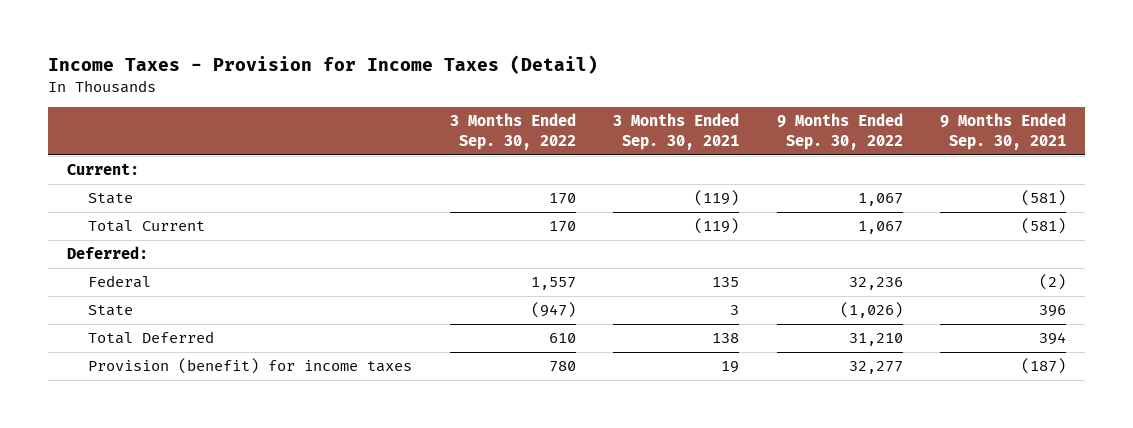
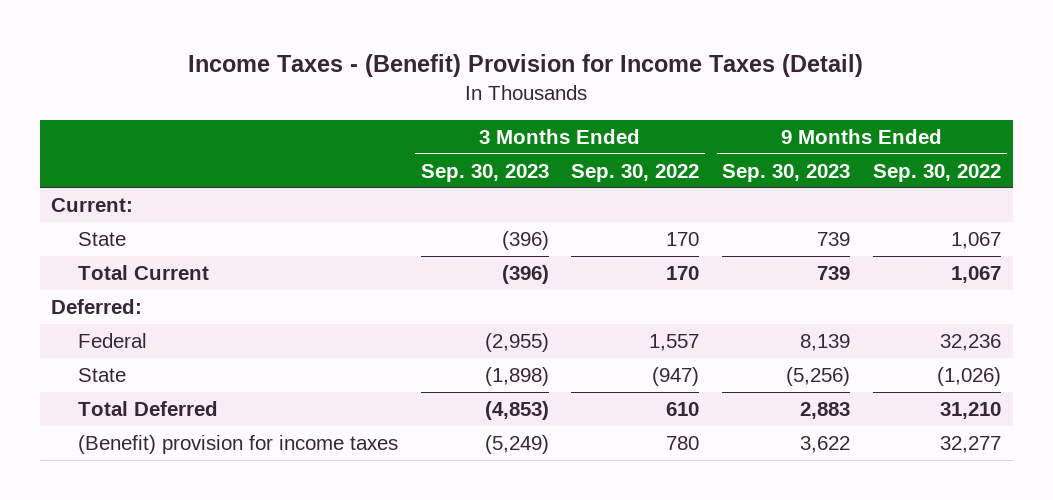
[47,55,598,75] Income Taxes - Provision for Income Taxes (Detail) -> [188,53,864,77] Income Taxes - (Benefit) Provision for Income Taxes (Detail)
[613,113,740,151] 3 Months Ended Sep. 30, 2021 -> none
[939,113,1066,151] 9 Months Ended Sep. 30, 2021 -> none
none -> [420,163,549,182] Sep. 30, 2023
none -> [722,163,851,182] Sep. 30, 2023
[88,358,413,375] Provision (benefit) for income taxes -> [77,434,398,454] (Benefit) provision for income taxes

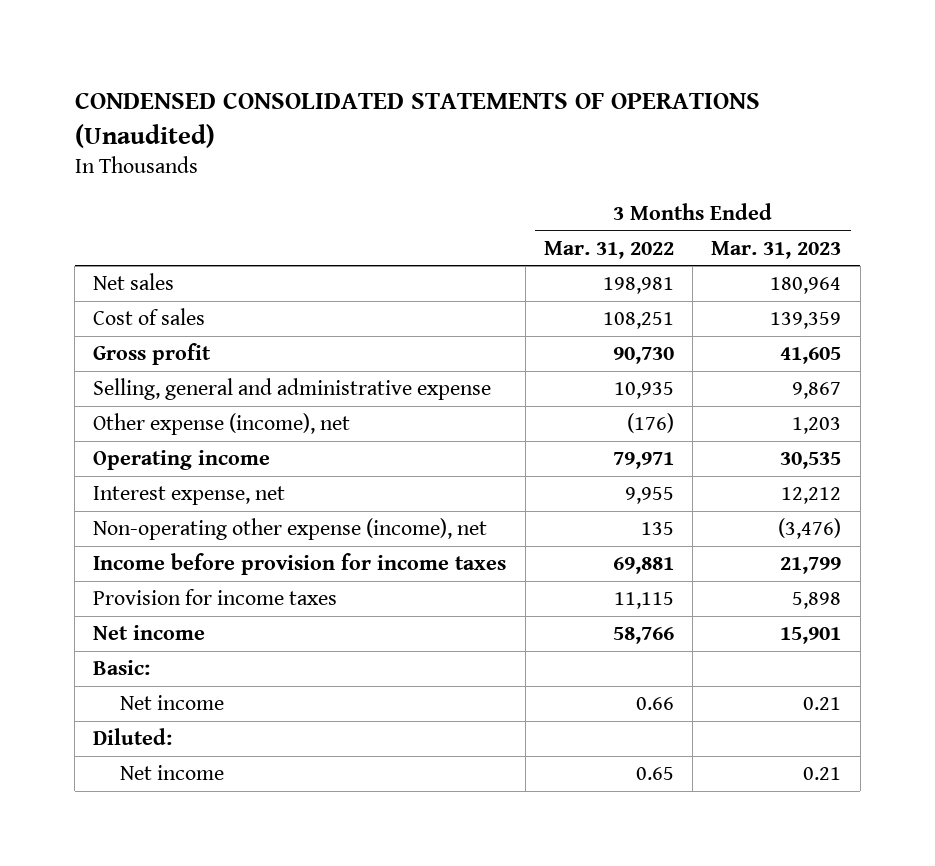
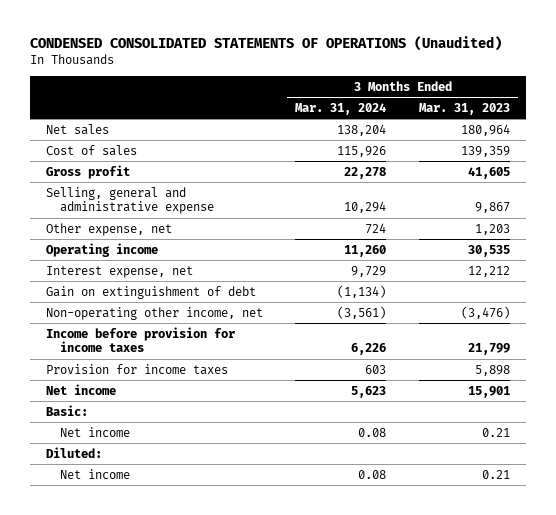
[543,240,674,259] Mar. 31, 2022 -> none
none -> [295,102,387,115] Mar. 31, 2024
[93,413,351,436] Other expense (income), net -> [45,222,172,236] Other expense, net
none -> [45,285,256,299] Gain on extinguishment of debt
[93,518,488,541] Non-operating other expense (income), net -> [45,306,263,320] Non-operating other income, net

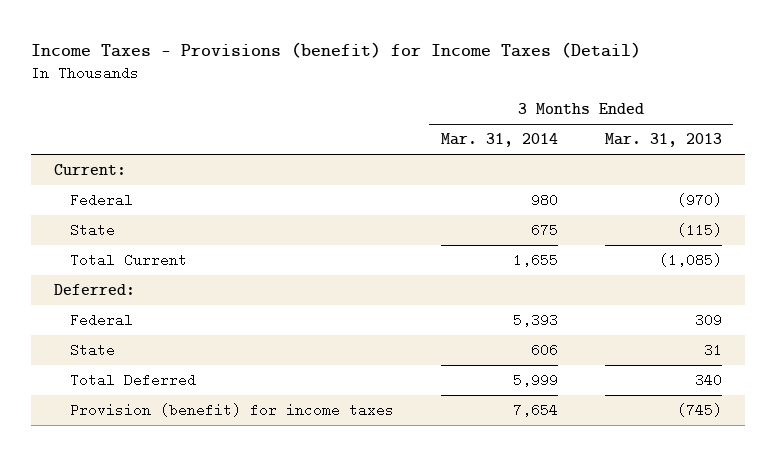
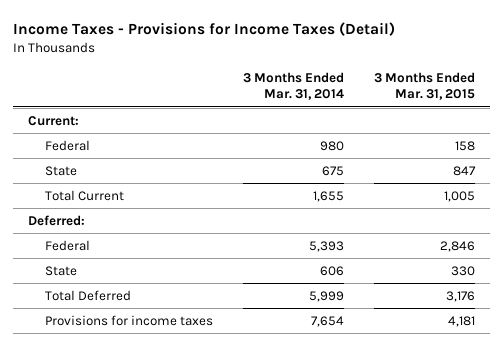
[30,41,641,58] Income Taxes - Provisions (benefit) for Income Taxes (Detail) -> [12,21,395,36] Income Taxes - Provisions for Income Taxes (Detail)
[604,133,722,148] Mar. 31, 2013 -> none
none -> [373,72,475,101] 3 Months Ended Mar. 31, 2015
[69,402,394,417] Provision (benefit) for income taxes -> [44,314,213,326] Provisions for income taxes

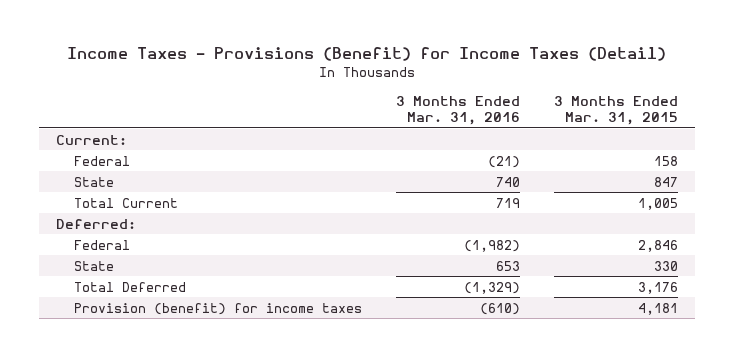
[12,21,395,36] Income Taxes - Provisions for Income Taxes (Detail) -> [66,47,666,62] Income Taxes - Provisions (Benefit) for Income Taxes (Detail)
[242,72,344,101] 3 Months Ended Mar. 31, 2014 -> none
none -> [395,95,520,125] 3 Months Ended Mar. 31, 2016
[44,314,213,326] Provisions for income taxes -> [74,302,363,315] Provision (benefit) for income taxes

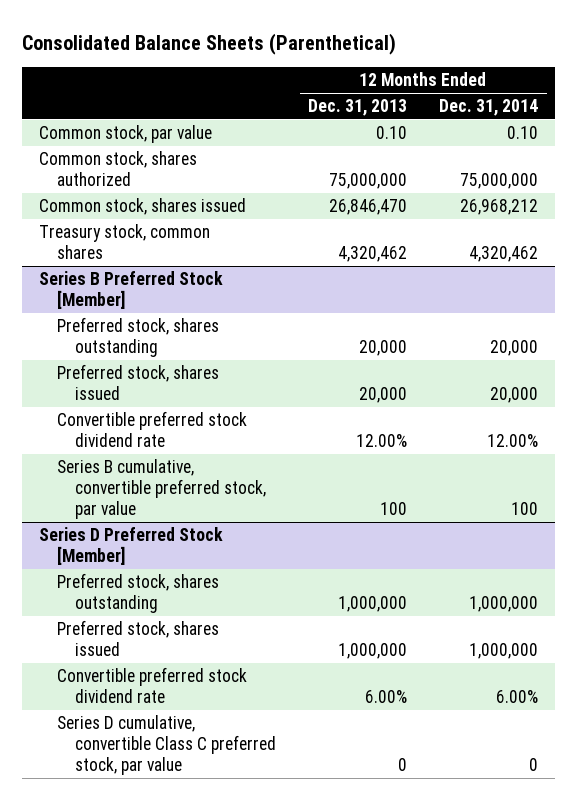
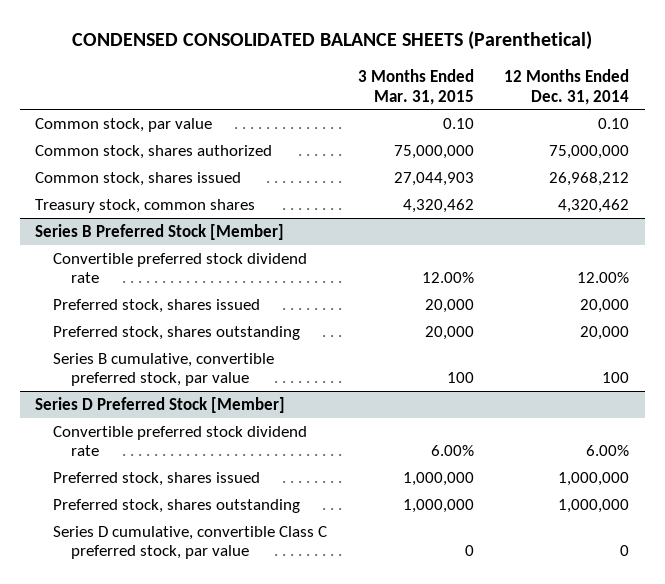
[22,32,397,55] Consolidated Balance Sheets (Parenthetical) -> [72,31,593,51] CONDENSED CONSOLIDATED BALANCE SHEETS (Parenthetical)
[308,99,408,117] Dec. 31, 2013 -> none
none -> [357,68,474,105] 3 Months Ended Mar. 31, 2015
[56,364,219,401] Preferred stock, shares issued -> [52,298,260,313] Preferred stock, shares issued
[56,317,219,358] Preferred stock, shares outstanding -> [52,325,300,340] Preferred stock, shares outstanding
[56,620,219,657] Preferred stock, shares issued -> [52,471,260,486] Preferred stock, shares issued
[56,573,219,614] Preferred stock, shares outstanding -> [52,498,300,513] Preferred stock, shares outstanding

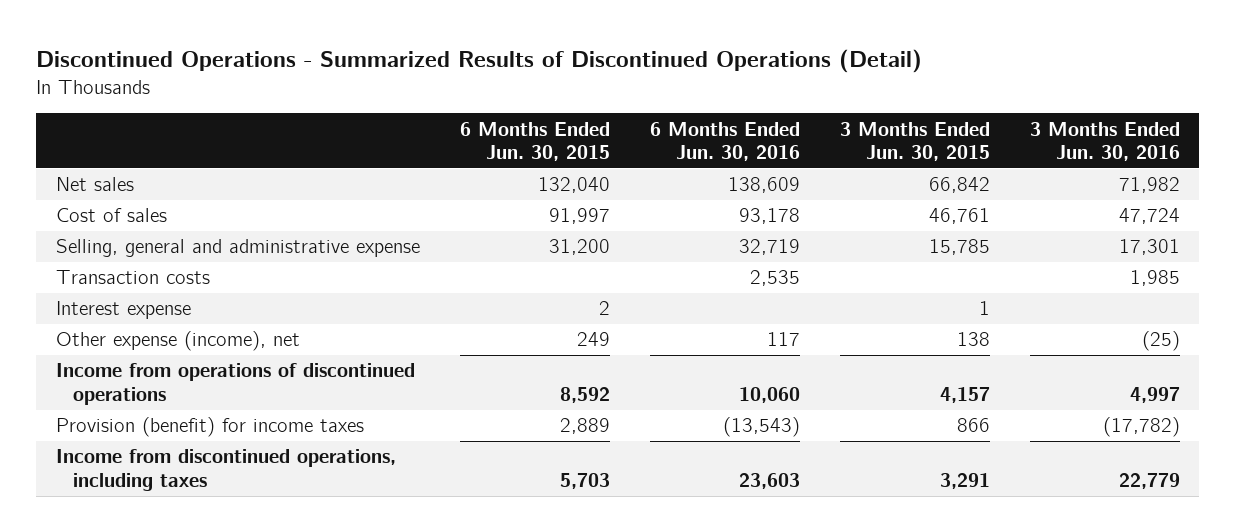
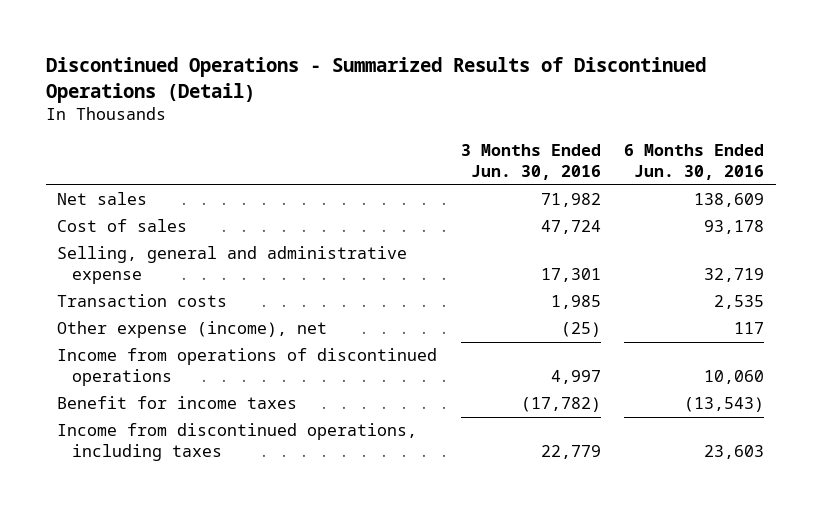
[459,121,610,162] 6 Months Ended Jun. 30, 2015 -> none
[839,121,990,162] 3 Months Ended Jun. 30, 2015 -> none
[55,301,191,320] Interest expense -> none
[55,417,364,438] Provision (benefit) for income taxes -> [57,396,298,410] Benefit for income taxes

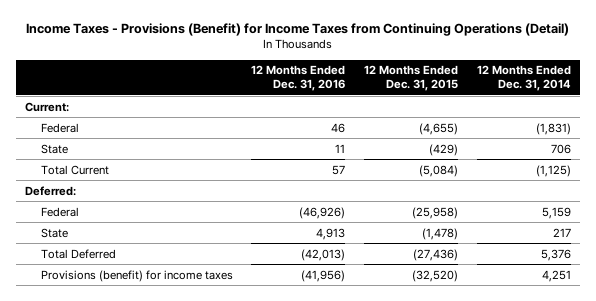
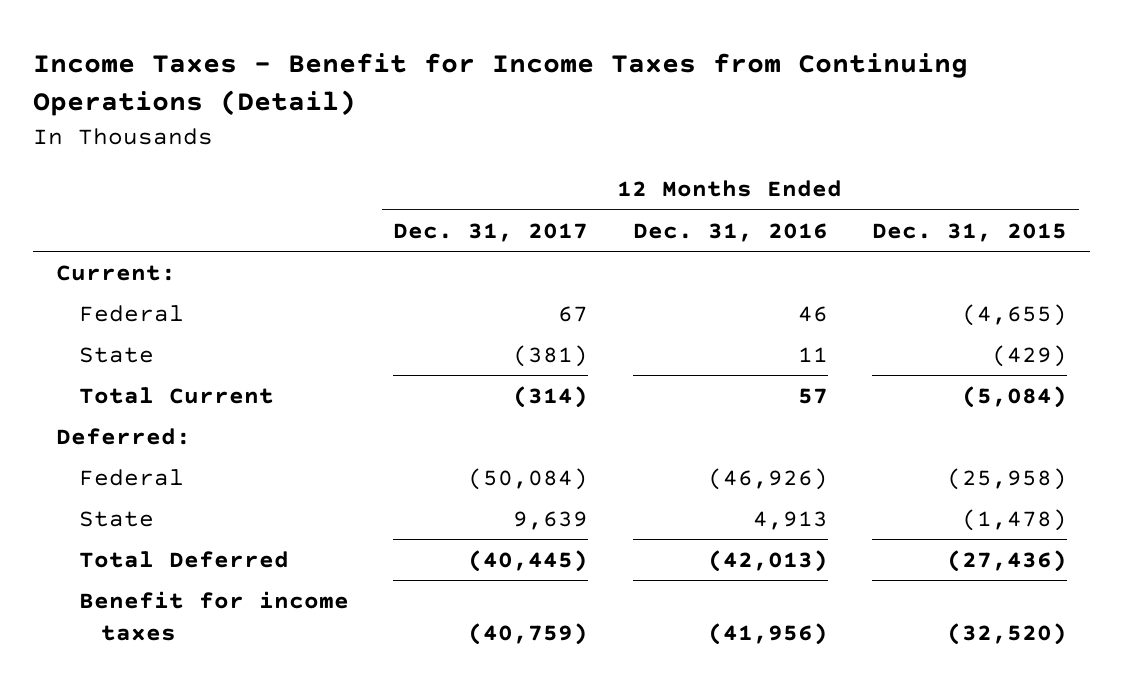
[25,23,569,37] Income Taxes - Provisions (Benefit) for Income Taxes from Continuing Operations (Detail) -> [33,52,969,117] Income Taxes - Benefit for Income Taxes from Continuing Operations (Detail)
[476,65,571,92] 12 Months Ended Dec. 31, 2014 -> none
none -> [393,222,589,242] Dec. 31, 2017
[40,269,233,282] Provisions (benefit) for income taxes -> [78,591,349,641] Benefit for income taxes

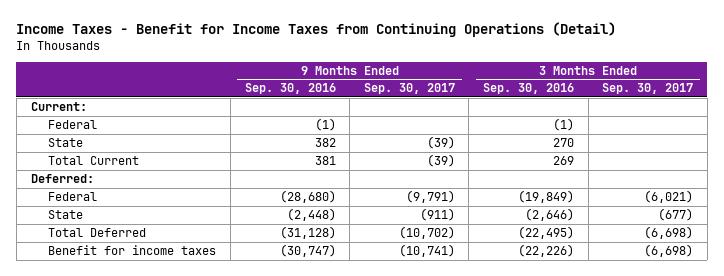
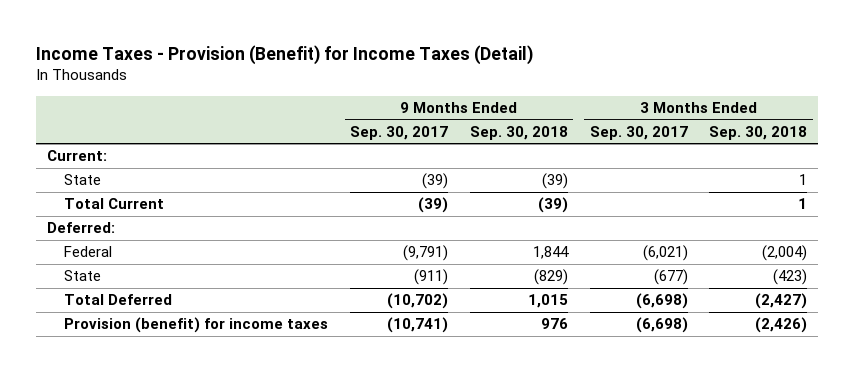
[16,22,617,38] Income Taxes - Benefit for Income Taxes from Continuing Operations (Detail) -> [36,44,534,65] Income Taxes - Provision (Benefit) for Income Taxes (Detail)
[244,83,336,95] Sep. 30, 2016 -> none
[482,83,574,95] Sep. 30, 2016 -> none
none -> [469,125,568,140] Sep. 30, 2018
none -> [709,125,808,140] Sep. 30, 2018
[48,119,98,129] Federal -> none
[48,244,217,255] Benefit for income taxes -> [64,317,329,334] Provision (benefit) for income taxes

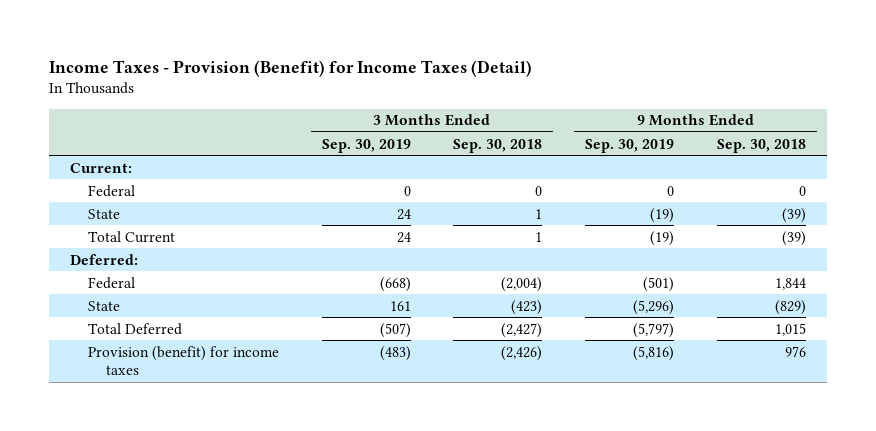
[350,125,449,140] Sep. 30, 2017 -> none
[589,125,688,140] Sep. 30, 2017 -> none
none -> [321,138,411,153] Sep. 30, 2019
none -> [585,138,675,153] Sep. 30, 2019
none -> [88,184,136,197] Federal

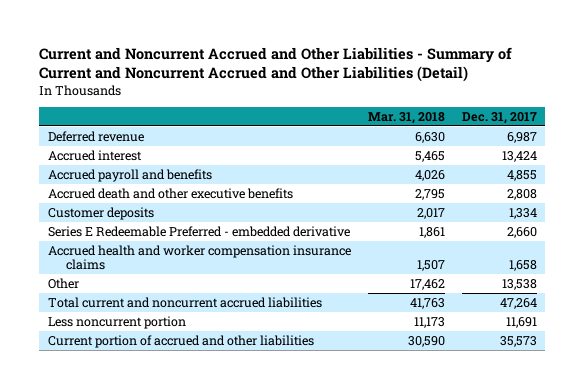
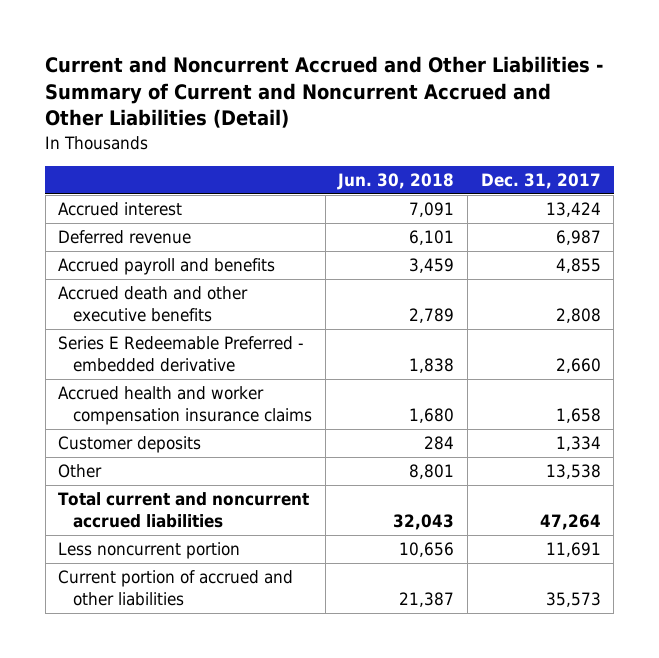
[367,112,445,125] Mar. 31, 2018 -> none
none -> [337,173,455,191] Jun. 30, 2018
[47,130,144,142] Deferred revenue -> [58,230,192,245] Deferred revenue
[47,206,154,220] Customer deposits -> [58,436,202,454] Customer deposits

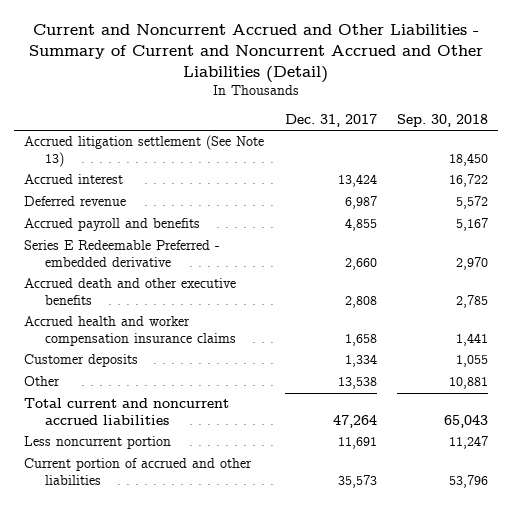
[337,173,455,191] Jun. 30, 2018 -> none
none -> [397,114,489,128] Sep. 30, 2018
none -> [24,135,265,168] Accrued litigation settlement (See Note 13)
[58,286,249,323] Accrued death and other executive benefits -> [24,278,237,306] Accrued death and other executive benefits

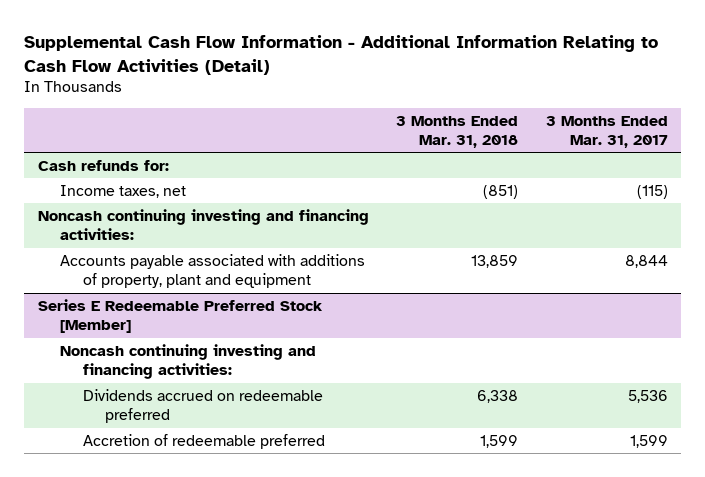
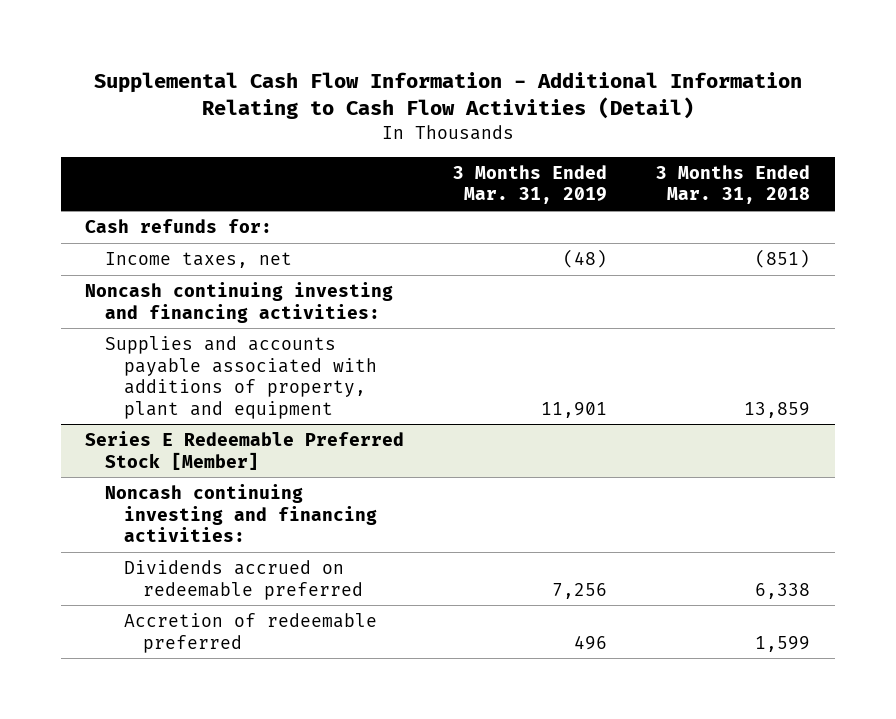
[545,115,668,149] 3 Months Ended Mar. 31, 2017 -> none
none -> [453,164,608,205] 3 Months Ended Mar. 31, 2019
[60,253,366,289] Accounts payable associated with additions of property, plant and equipment -> [104,336,377,419] Supplies and accounts payable associated with additions of property, plant and equipment

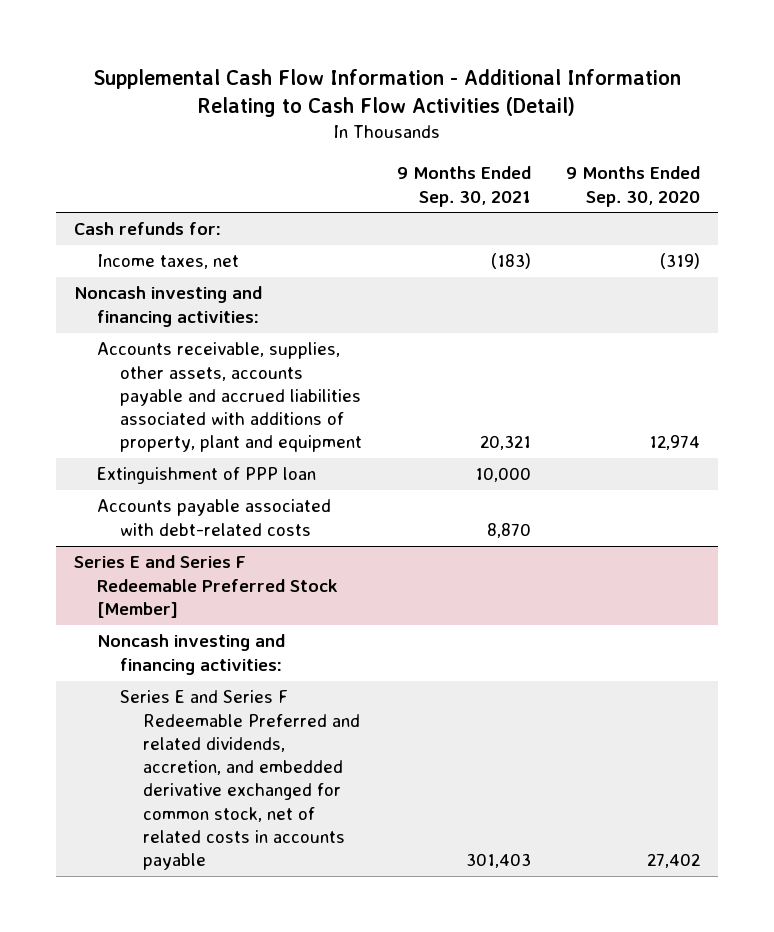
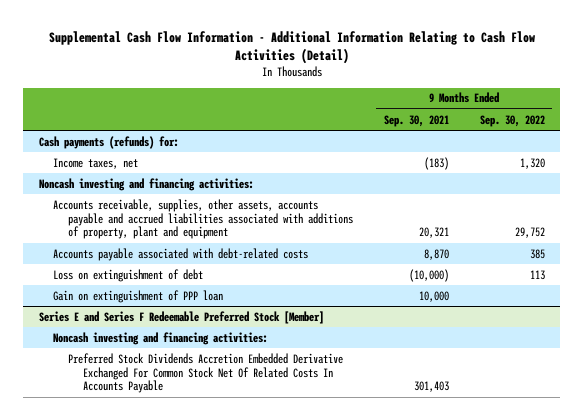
[566,166,701,207] 9 Months Ended Sep. 30, 2020 -> none
none -> [479,114,545,127] Sep. 30, 2022
[73,222,221,236] Cash refunds for: -> [38,135,179,149] Cash payments (refunds) for:
[96,467,316,485] Extinguishment of PPP loan -> none
none -> [53,268,204,282] Loss on extinguishment of debt
none -> [53,289,224,303] Gain on extinguishment of PPP loan
[119,690,360,871] Series E and Series F Redeemable Preferred and related dividends, accretion, and embedded derivative exchanged for common stock, net of related costs in accounts payable -> [68,352,344,394] Preferred Stock Dividends Accretion Embedded Derivative Exchanged For Common Stock Net Of Related Costs In Accounts Payable

